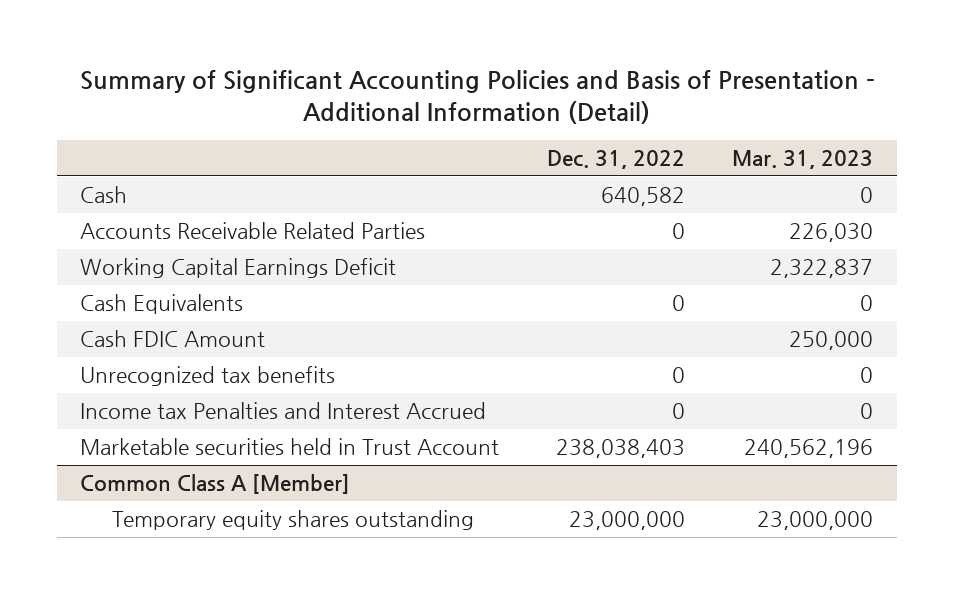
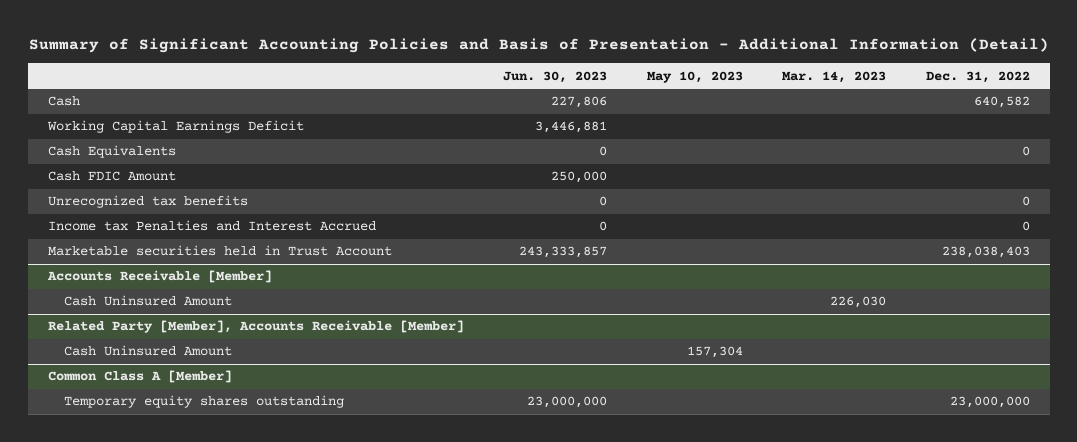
[731,150,873,170] Mar. 31, 2023 -> none
none -> [503,70,608,83] Jun. 30, 2023
none -> [646,70,743,83] May 10, 2023
none -> [782,70,887,83] Mar. 14, 2023
[80,221,426,239] Accounts Receivable Related Parties -> none
none -> [46,270,272,284] Accounts Receivable [Member]
none -> [63,295,232,307] Cash Uninsured Amount
none -> [47,320,464,334] Related Party [Member], Accounts Receivable [Member]
none -> [63,345,232,357] Cash Uninsured Amount

